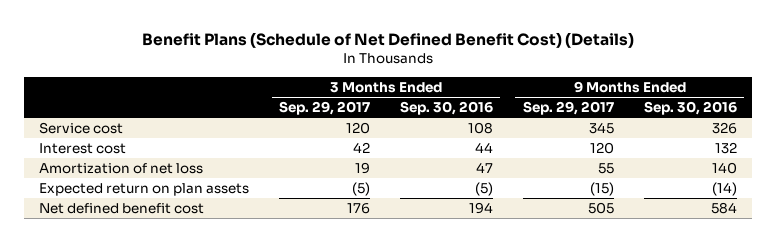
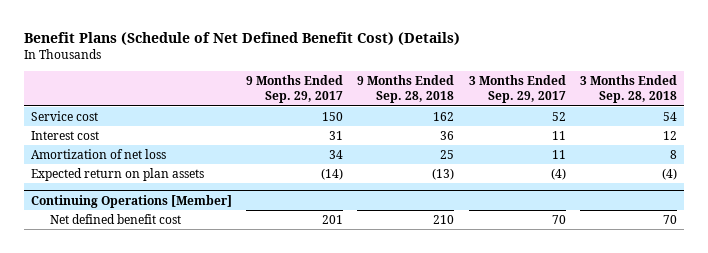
[399,101,493,116] Sep. 30, 2016 -> none
[643,101,737,116] Sep. 30, 2016 -> none
none -> [357,75,455,104] 9 Months Ended Sep. 28, 2018
none -> [579,75,677,104] 3 Months Ended Sep. 28, 2018
[346,122,371,135] 120 -> [551,111,566,121] 52
[588,122,614,135] 345 -> [322,111,344,121] 150
[353,142,371,154] 42 -> [551,130,566,140] 11
[589,142,614,155] 120 -> [329,130,344,140] 31
[355,162,371,175] 19 -> [551,149,566,159] 11
[597,163,614,175] 55 -> [329,149,344,159] 34
[352,182,371,197] (5) -> [550,167,566,180] (4)
[589,182,614,197] (15) -> [321,167,344,180] (14)
none -> [30,194,232,208] Continuing Operations [Member]
[347,203,371,215] 176 -> [551,214,566,224] 70
[587,202,614,215] 505 -> [322,214,344,224] 201

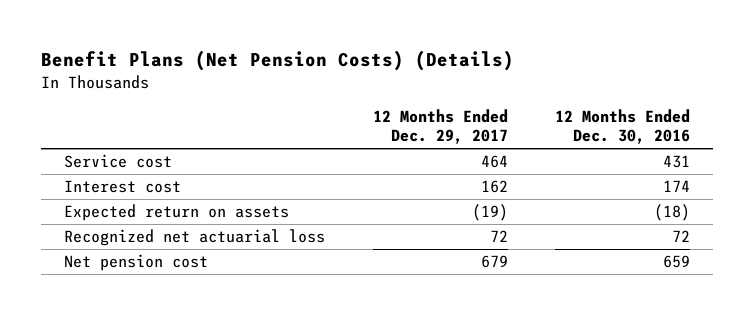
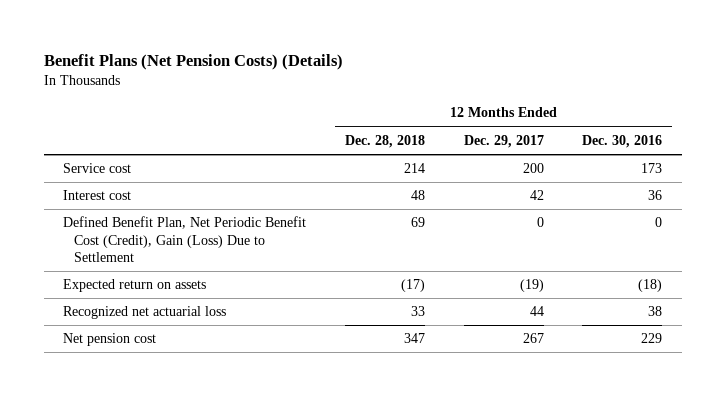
none -> [344,134,425,148] Dec. 28, 2018
[480,155,508,169] 464 -> [522,163,544,174] 200
[662,155,690,169] 431 -> [641,163,663,174] 173
[480,180,508,194] 162 -> [529,190,544,201] 42
[662,180,690,193] 174 -> [648,190,663,201] 36
none -> [63,216,307,262] Defined Benefit Plan, Net Periodic Benefit Cost (Credit), Gain (Loss) Due to Settlement
[489,230,508,243] 72 -> [529,306,544,317] 44
[671,230,690,243] 72 -> [648,306,663,317] 38
[480,255,508,269] 679 -> [522,333,544,344] 267
[662,255,690,269] 659 -> [641,333,663,344] 229

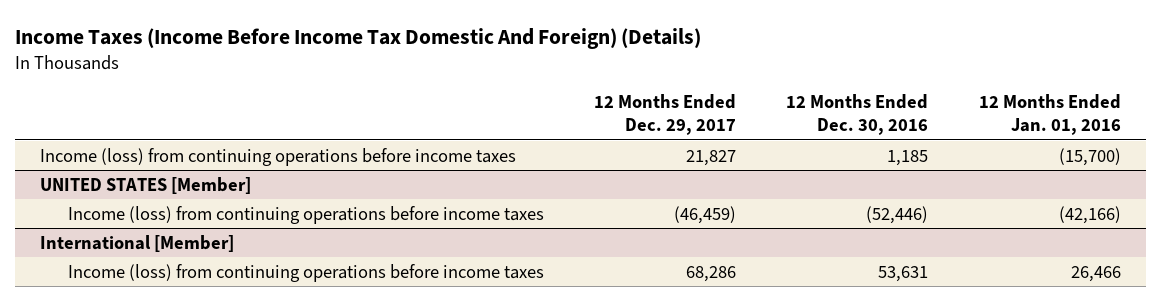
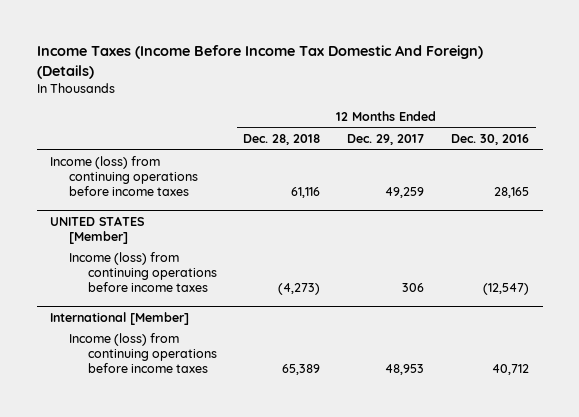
[978,94,1121,136] 12 Months Ended Jan. 01, 2016 -> none
none -> [243,134,321,146] Dec. 28, 2018
[685,149,736,166] 21,827 -> [385,187,425,199] 49,259
[887,149,929,166] 1,185 -> [494,187,530,199] 28,165
[673,205,736,224] (46,459) -> [402,283,425,293] 306
[866,205,929,224] (52,446) -> [483,283,530,296] (12,547)
[685,265,736,282] 68,286 -> [385,364,425,376] 48,953
[878,265,929,282] 53,631 -> [492,364,530,376] 40,712

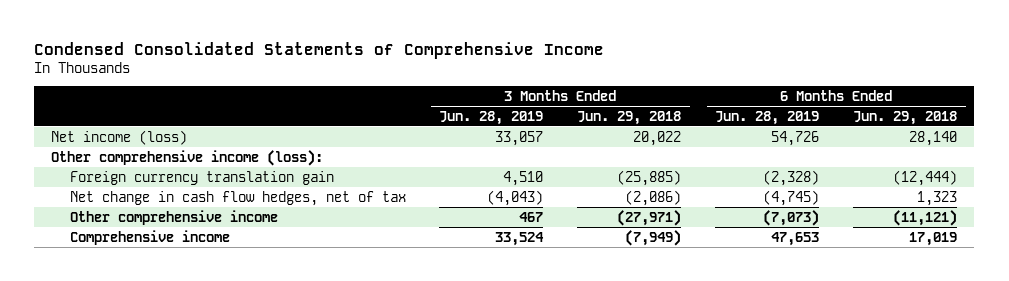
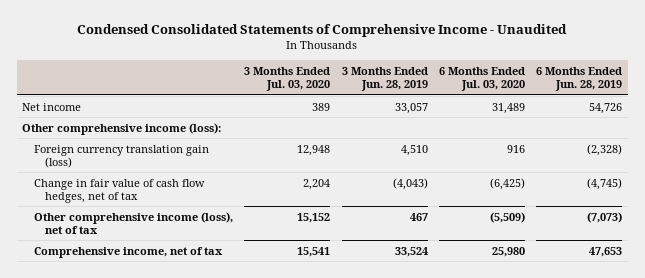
[34,42,605,60] Condensed Consolidated Statements of Comprehensive Income -> [77,24,568,38] Condensed Consolidated Statements of Comprehensive Income - Unaudited
[577,110,682,125] Jun. 29, 2018 -> none
[853,110,958,125] Jun. 29, 2018 -> none
none -> [244,67,331,92] 3 Months Ended Jul. 03, 2020
none -> [438,67,525,92] 6 Months Ended Jul. 03, 2020
[51,129,188,145] Net income (loss) -> [22,102,82,111] Net income
[69,170,334,185] Foreign currency translation gain -> [33,144,209,168] Foreign currency translation gain (loss)
[69,190,406,206] Net change in cash flow hedges, net of tax -> [33,178,205,203] Change in fair value of cash flow hedges, net of tax
[69,209,278,225] Other comprehensive income -> [33,211,233,234] Other comprehensive income (loss), net of tax
[69,229,230,245] Comprehensive income -> [33,246,223,258] Comprehensive income, net of tax

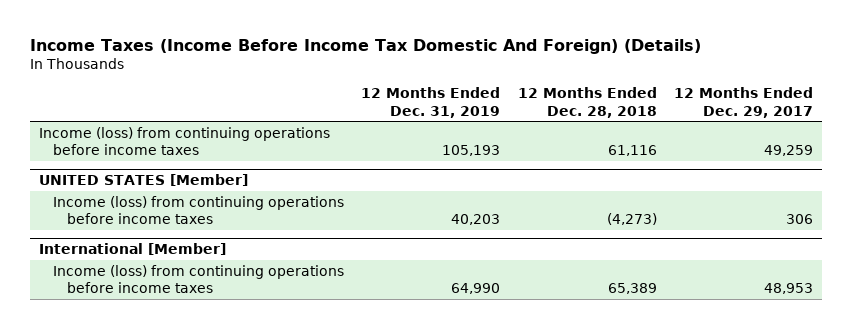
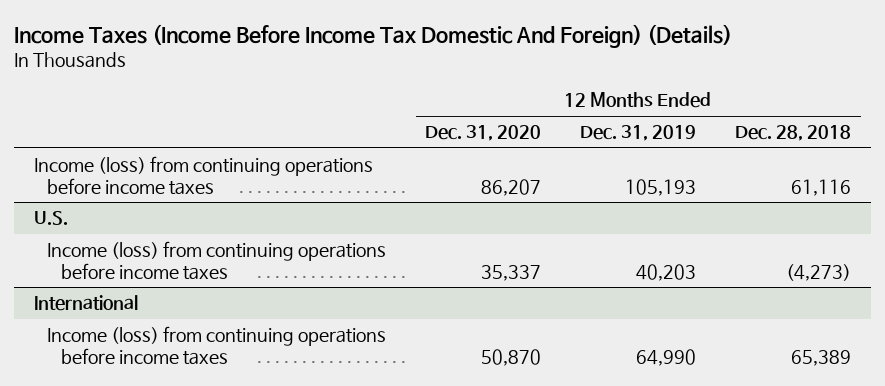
[673,87,813,118] 12 Months Ended Dec. 29, 2017 -> none
none -> [425,125,542,142] Dec. 31, 2020
[38,174,248,187] UNITED STATES [Member] -> [33,211,68,226] U.S.
[38,243,226,256] International [Member] -> [33,295,138,312] International

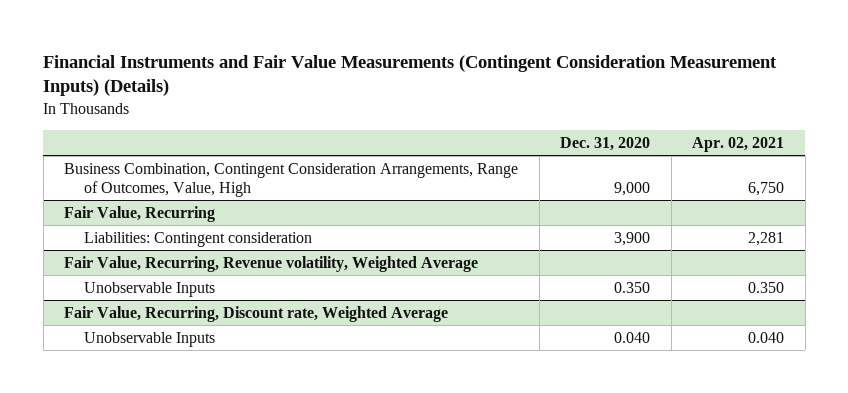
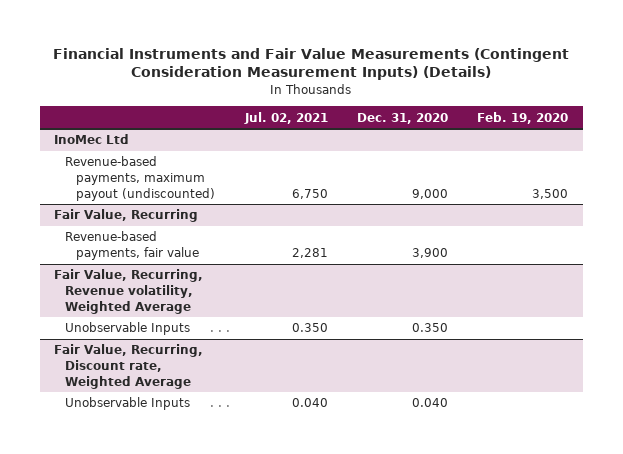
[692,136,785,152] Apr. 02, 2021 -> none
none -> [243,111,328,124] Jul. 02, 2021
none -> [477,111,569,124] Feb. 19, 2020
none -> [54,134,130,145] InoMec Ltd
[64,162,519,197] Business Combination, Contingent Consideration Arrangements, Range of Outcomes, Value, High -> [65,156,216,201] Revenue-based payments, maximum payout (undiscounted)
[84,231,313,247] Liabilities: Contingent consideration -> [65,231,200,261] Revenue-based payments, fair value

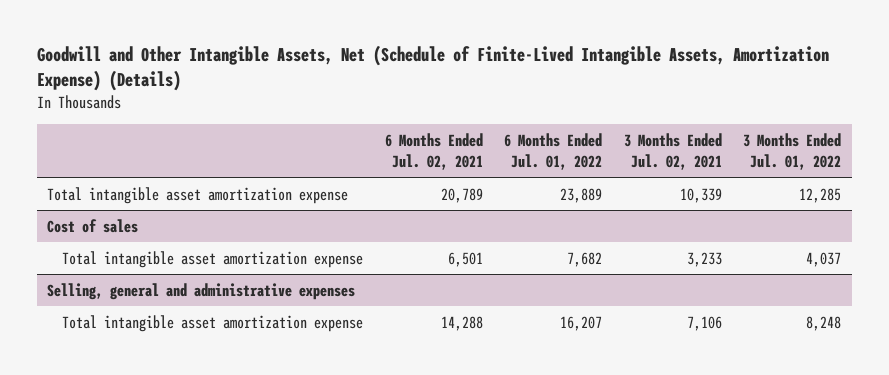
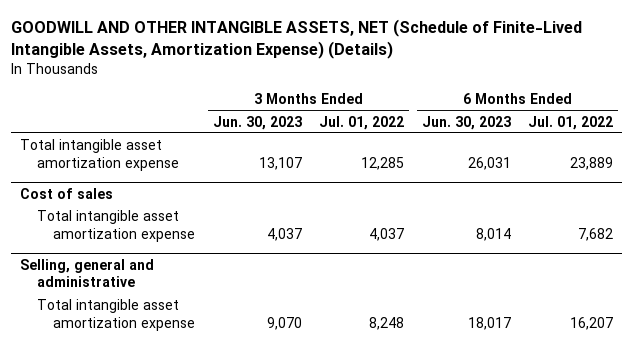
[36,45,829,92] Goodwill and Other Intangible Assets, Net (Schedule of Finite-Lived Intangible Assets, Amortization Expense) (Details) -> [11,19,583,59] GOODWILL AND OTHER INTANGIBLE ASSETS, NET (Schedule of Finite-Lived Intangible Assets, Amortization Expense) (Details)
[384,132,483,170] 6 Months Ended Jul. 02, 2021 -> none
[623,132,722,170] 3 Months Ended Jul. 02, 2021 -> none
none -> [212,115,302,130] Jun. 30, 2023
none -> [421,115,511,130] Jun. 30, 2023
[47,282,356,300] Selling, general and administrative expenses -> [20,258,155,288] Selling, general and administrative

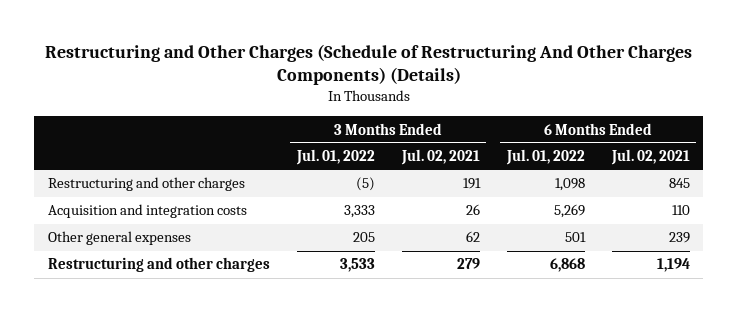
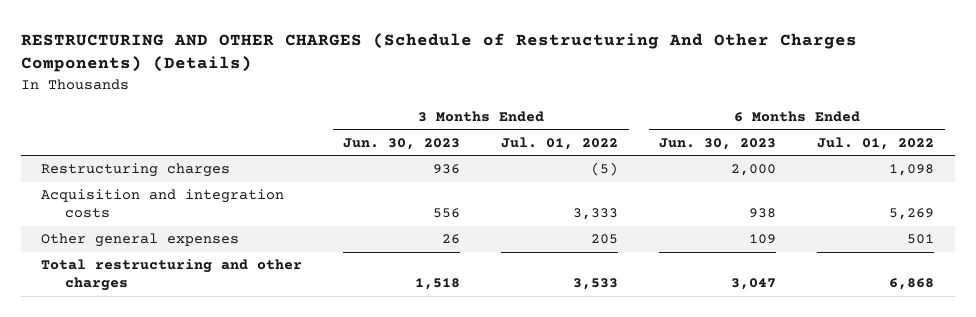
[44,43,692,85] Restructuring and Other Charges (Schedule of Restructuring And Other Charges Components) (Details) -> [20,32,857,73] RESTRUCTURING AND OTHER CHARGES (Schedule of Restructuring And Other Charges Components) (Details)
[400,149,480,166] Jul. 02, 2021 -> none
[610,149,690,166] Jul. 02, 2021 -> none
none -> [343,137,461,150] Jun. 30, 2023
none -> [659,137,777,150] Jun. 30, 2023
[47,177,245,192] Restructuring and other charges -> [41,163,231,178] Restructuring charges
[47,257,270,273] Restructuring and other charges -> [41,259,303,292] Total restructuring and other charges

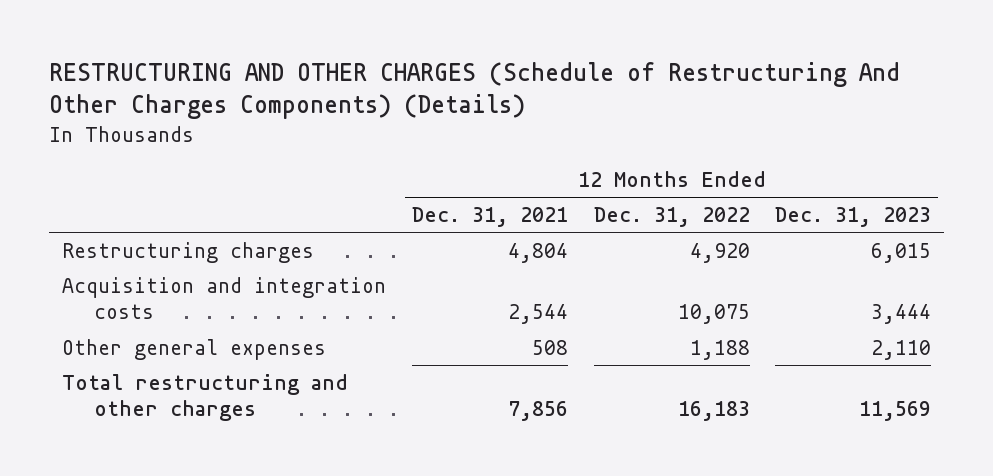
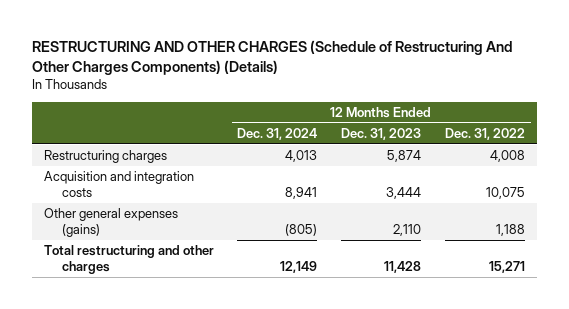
[411,207,568,228] Dec. 31, 2021 -> none
none -> [237,127,318,140] Dec. 31, 2024
[689,242,750,263] 4,920 -> [489,150,525,163] 4,008
[871,242,932,263] 6,015 -> [387,150,422,163] 5,874
[61,338,326,360] Other general expenses -> [43,208,178,237] Other general expenses (gains)
[677,401,750,422] 16,183 -> [488,260,525,273] 15,271
[859,401,932,422] 11,569 -> [384,260,422,273] 11,428

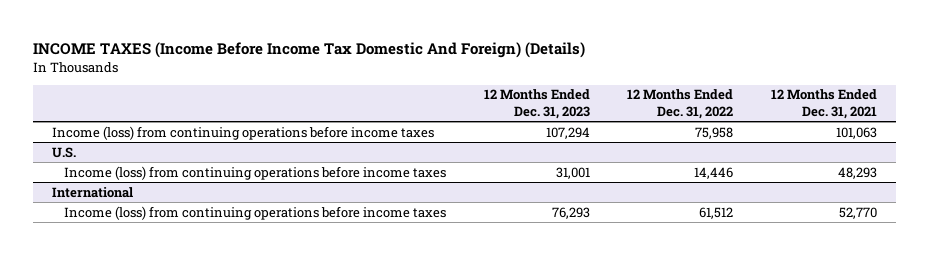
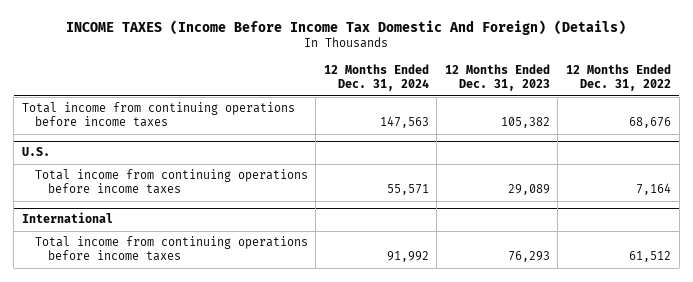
[770,89,877,119] 12 Months Ended Dec. 31, 2021 -> none
none -> [323,64,429,92] 12 Months Ended Dec. 31, 2024
[52,125,435,140] Income (loss) from continuing operations before income taxes -> [21,102,295,128] Total income from continuing operations before income taxes
[545,126,590,139] 107,294 -> [500,117,550,129] 105,382
[695,126,734,139] 75,958 -> [629,117,672,129] 68,676
[64,165,447,180] Income (loss) from continuing operations before income taxes -> [34,169,308,195] Total income from continuing operations before income taxes
[555,166,590,179] 31,001 -> [507,184,550,196] 29,089
[694,166,734,179] 14,446 -> [636,183,672,196] 7,164
[64,205,447,220] Income (loss) from continuing operations before income taxes -> [34,236,308,262] Total income from continuing operations before income taxes

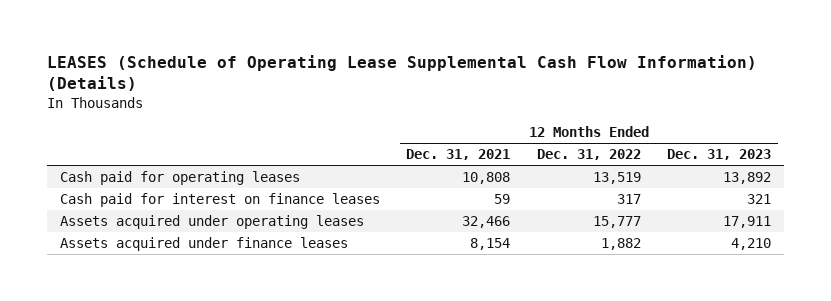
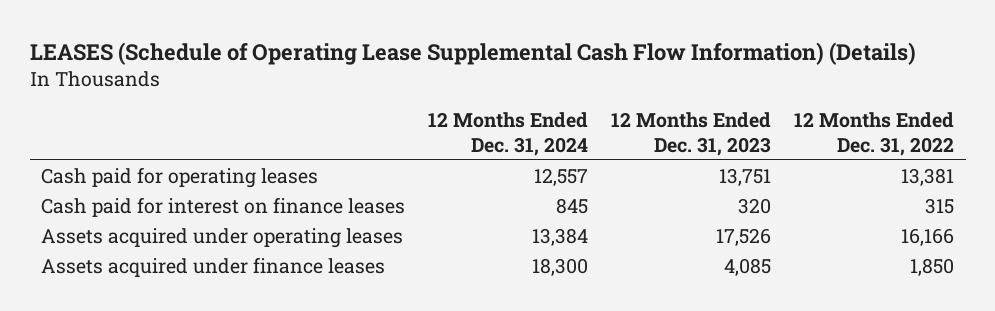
[406,149,511,161] Dec. 31, 2021 -> none
none -> [428,112,589,156] 12 Months Ended Dec. 31, 2024
[592,171,641,184] 13,519 -> [901,167,955,186] 13,381
[723,171,772,184] 13,892 -> [719,167,772,186] 13,751
[616,193,641,204] 317 -> [925,197,955,214] 315
[747,193,772,204] 321 -> [738,197,772,214] 320
[592,215,641,228] 15,777 -> [901,227,955,246] 16,166
[723,215,772,228] 17,911 -> [716,227,772,246] 17,526
[600,237,641,250] 1,882 -> [910,257,955,276] 1,850
[731,237,772,250] 4,210 -> [724,257,772,276] 4,085

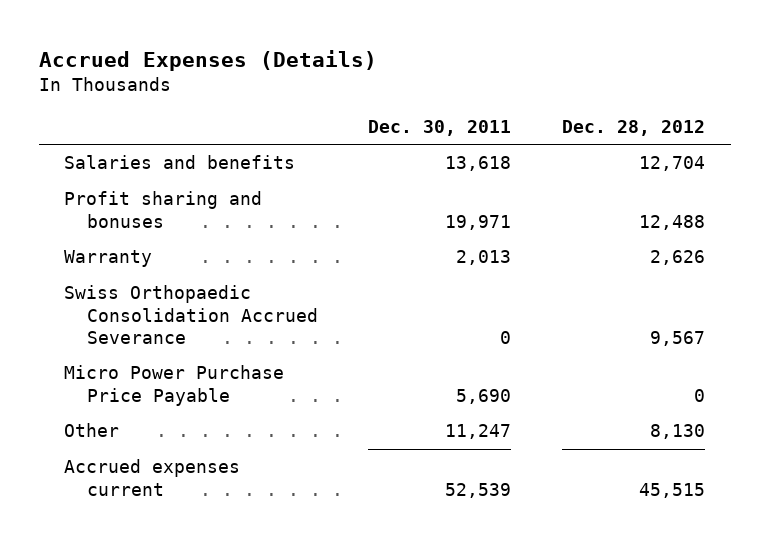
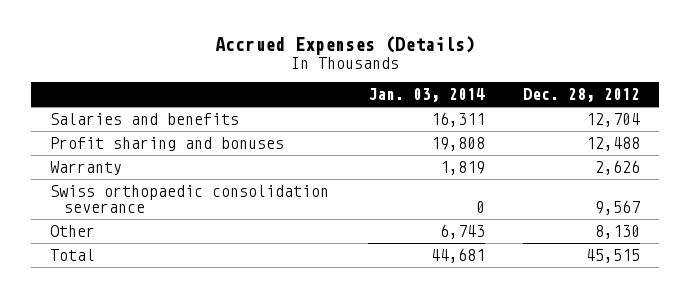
[368,119,512,136] Dec. 30, 2011 -> none
none -> [367,88,485,103] Jan. 03, 2014
[64,365,285,406] Micro Power Purchase Price Payable -> none
[64,285,318,345] Swiss Orthopaedic Consolidation Accrued Severance -> [50,185,330,214] Swiss orthopaedic consolidation severance
[64,459,241,496] Accrued expenses current -> [50,249,96,262] Total

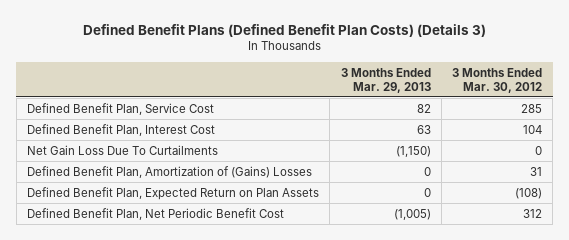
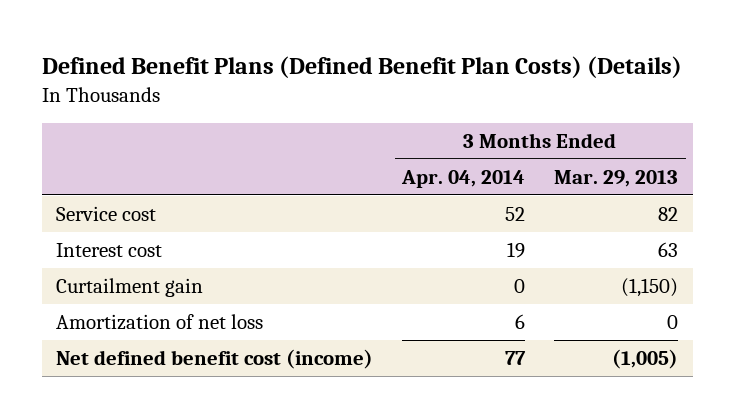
[82,23,486,37] Defined Benefit Plans (Defined Benefit Plan Costs) (Details 3) -> [41,56,682,79] Defined Benefit Plans (Defined Benefit Plan Costs) (Details)
[452,67,543,93] 3 Months Ended Mar. 30, 2012 -> none
none -> [401,169,526,188] Apr. 04, 2014
[27,186,320,200] Defined Benefit Plan, Expected Return on Plan Assets -> none
[27,102,215,115] Defined Benefit Plan, Service Cost -> [56,205,157,221] Service cost
[27,123,216,136] Defined Benefit Plan, Interest Cost -> [56,242,163,257] Interest cost
[27,144,219,155] Net Gain Loss Due To Curtailments -> [56,277,204,297] Curtailment gain
[27,165,313,178] Defined Benefit Plan, Amortization of (Gains) Losses -> [56,313,264,330] Amortization of net loss
[27,207,285,220] Defined Benefit Plan, Net Periodic Benefit Cost -> [56,348,374,369] Net defined benefit cost (income)

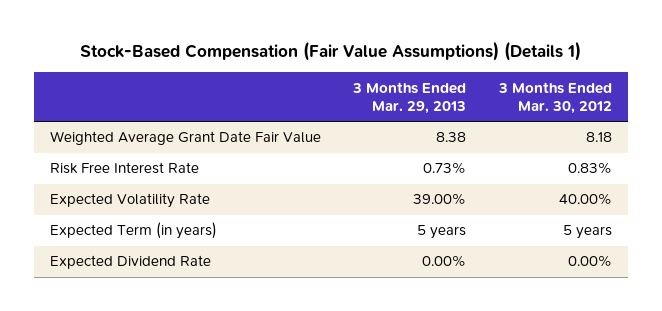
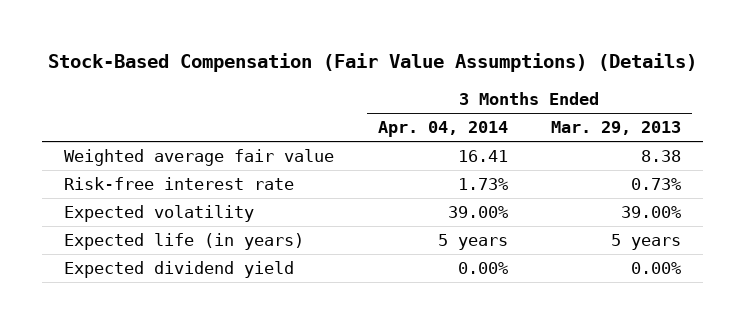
[79,41,581,62] Stock-Based Compensation (Fair Value Assumptions) (Details 1) -> [47,53,697,73] Stock-Based Compensation (Fair Value Assumptions) (Details)
[497,81,612,115] 3 Months Ended Mar. 30, 2012 -> none
none -> [377,121,508,138] Apr. 04, 2014
[50,131,322,146] Weighted Average Grant Date Fair Value -> [64,149,335,167] Weighted average fair value
[50,162,200,175] Risk Free Interest Rate -> [64,177,295,191] Risk-free interest rate
[50,193,211,209] Expected Volatility Rate -> [64,205,255,223] Expected volatility
[50,222,218,240] Expected Term (in years) -> [64,233,305,251] Expected life (in years)
[50,255,212,270] Expected Dividend Rate -> [64,261,295,279] Expected dividend yield

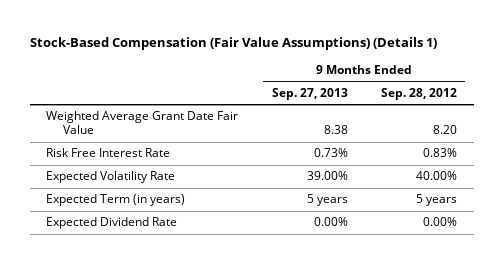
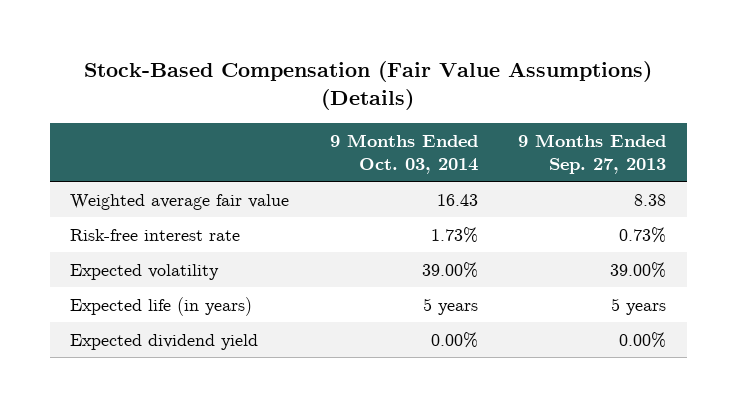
[29,37,437,51] Stock-Based Compensation (Fair Value Assumptions) (Details 1) -> [84,61,653,110] Stock-Based Compensation (Fair Value Assumptions) (Details)
[380,87,457,100] Sep. 28, 2012 -> none
none -> [329,133,478,174] 9 Months Ended Oct. 03, 2014
[46,111,239,135] Weighted Average Grant Date Fair Value -> [69,193,289,210] Weighted average fair value
[46,148,171,158] Risk Free Interest Rate -> [69,228,240,241] Risk-free interest rate
[46,171,176,184] Expected Volatility Rate -> [69,263,219,280] Expected volatility
[46,194,186,207] Expected Term (in years) -> [69,296,252,316] Expected life (in years)
[46,217,178,230] Expected Dividend Rate -> [69,333,258,350] Expected dividend yield

